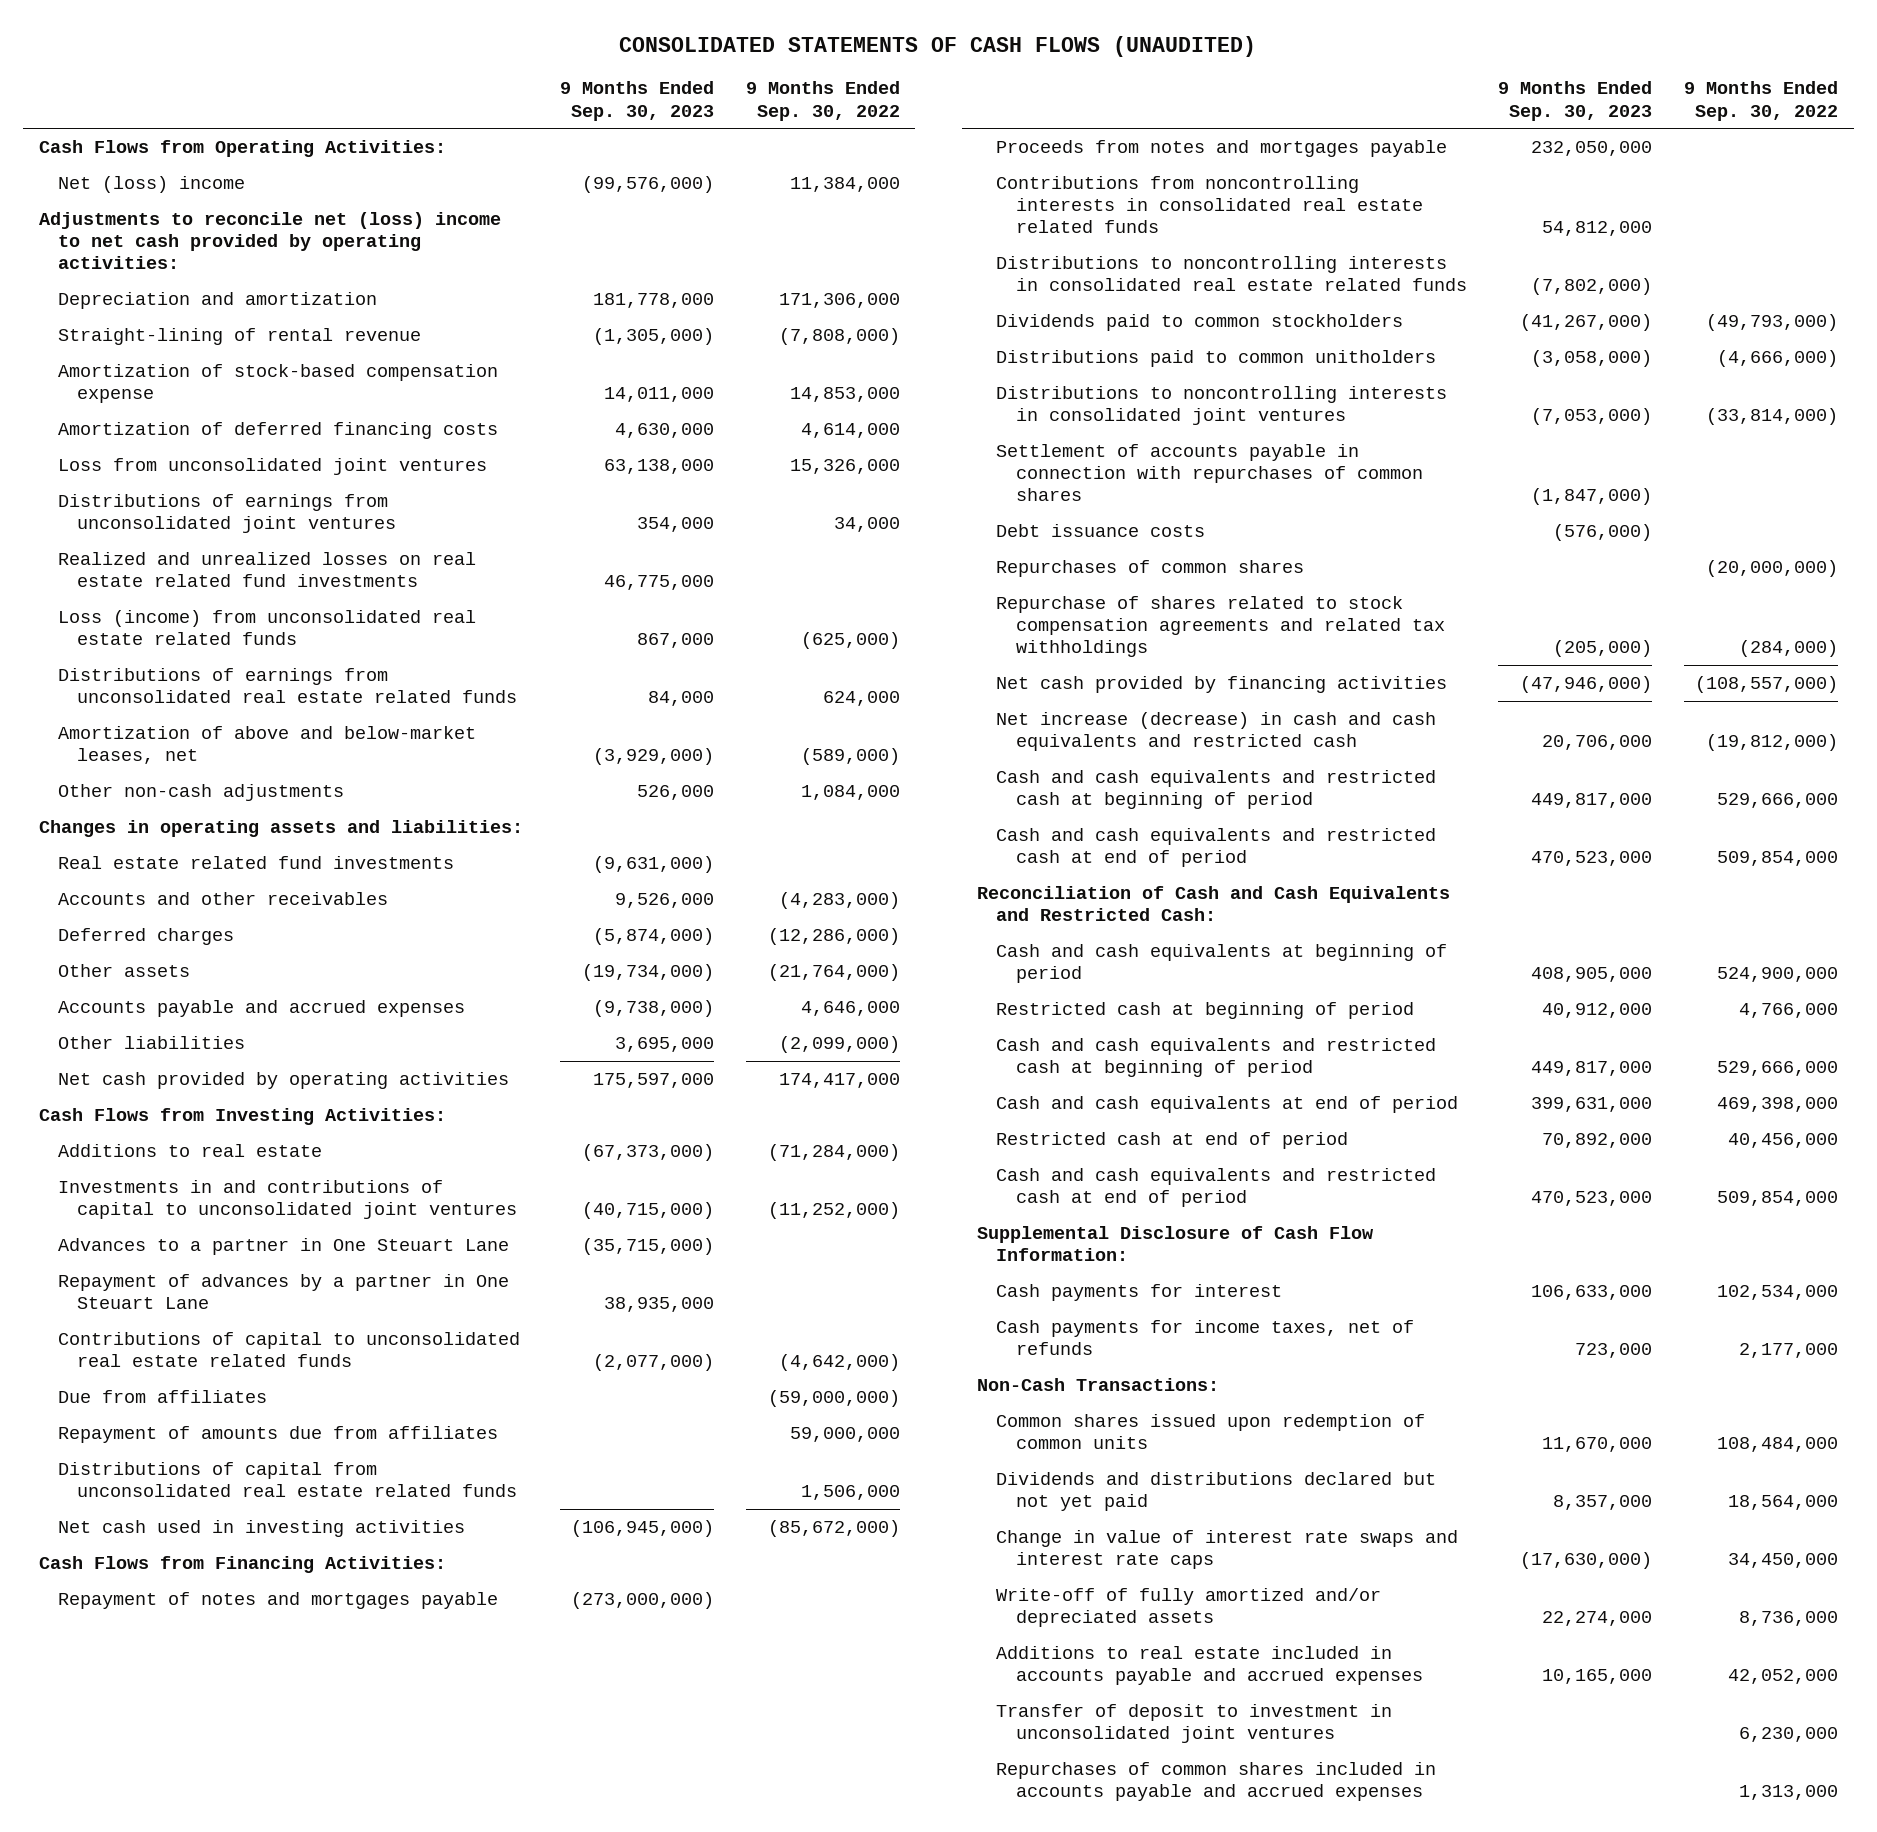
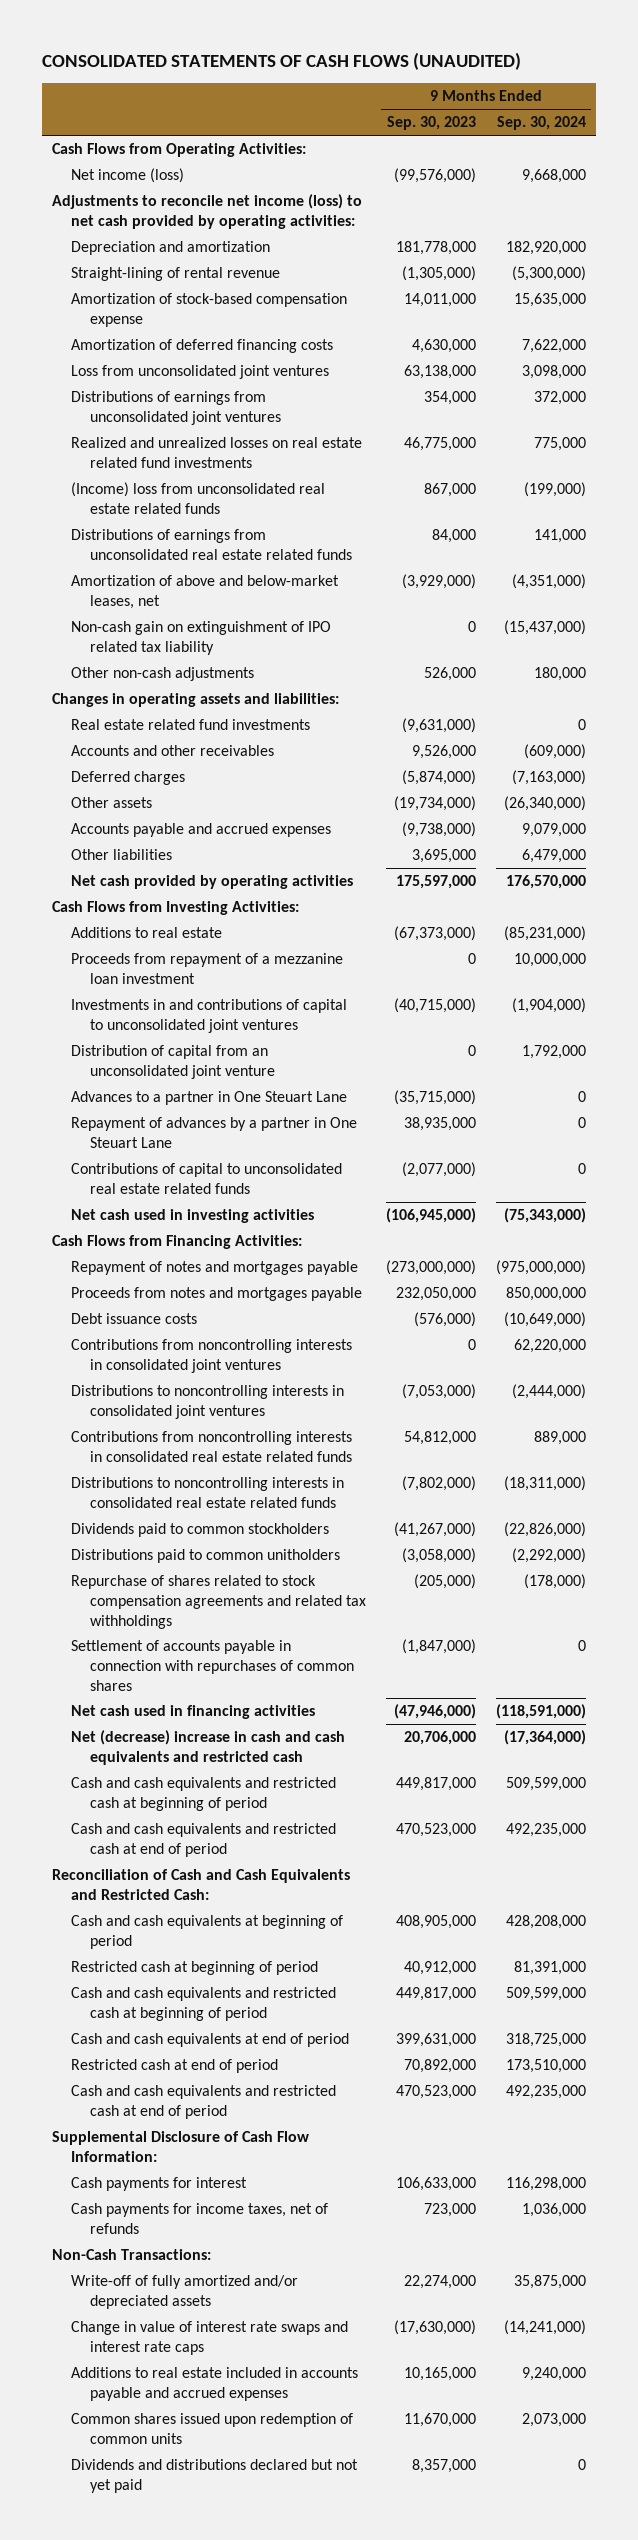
[745,81,900,121] 9 Months Ended Sep. 30, 2022 -> none
none -> [497,116,587,131] Sep. 30, 2024
[58,175,246,193] Net (loss) income -> [71,168,185,184] Net income (loss)
[39,211,502,270] Adjustments to reconcile net (loss) income to net cash provided by operating activities: -> [52,194,363,229] Adjustments to reconcile net income (loss) to net cash provided by operating activities:
[58,609,477,646] Loss (income) from unconsolidated real estate related funds -> [71,482,326,514] (Income) loss from unconsolidated real estate related funds
none -> [71,621,332,655] Non-cash gain on extinguishment of IPO related tax liability
none -> [71,953,344,984] Proceeds from repayment of a mezzanine loan investment
none -> [71,1045,276,1079] Distribution of capital from an unconsolidated joint venture
[58,1389,268,1403] Due from affiliates -> none
[58,1425,499,1443] Repayment of amounts due from affiliates -> none
[58,1461,518,1498] Distributions of capital from unconsolidated real estate related funds -> none
[996,523,1206,537] Debt issuance costs -> [71,1313,198,1325] Debt issuance costs
none -> [71,1339,353,1373] Contributions from noncontrolling interests in consolidated joint ventures
[996,385,1448,426] Distributions to noncontrolling interests in consolidated joint ventures -> [71,1385,345,1419] Distributions to noncontrolling interests in consolidated joint ventures
[996,559,1305,577] Repurchases of common shares -> none
[996,443,1423,502] Settlement of accounts payable in connection with repurchases of common shares -> [71,1640,355,1691] Settlement of accounts payable in connection with repurchases of common shares
[996,675,1448,693] Net cash provided by financing activities -> [71,1705,316,1720] Net cash used in financing activities
[996,711,1437,752] Net increase (decrease) in cash and cash equivalents and restricted cash -> [71,1730,346,1765] Net (decrease) increase in cash and cash equivalents and restricted cash
[996,1529,1459,1570] Change in value of interest rate swaps and interest rate caps -> [71,2321,349,2355] Change in value of interest rate swaps and interest rate caps
[996,1703,1393,1744] Transfer of deposit to investment in unconsolidated joint ventures -> none
[996,1761,1437,1802] Repurchases of common shares included in accounts payable and accrued expenses -> none
[996,1413,1426,1450] Common shares issued upon redemption of common units -> [71,2413,354,2444] Common shares issued upon redemption of common units
[996,1471,1437,1512] Dividends and distributions declared but not yet paid -> [71,2459,359,2493] Dividends and distributions declared but not yet paid

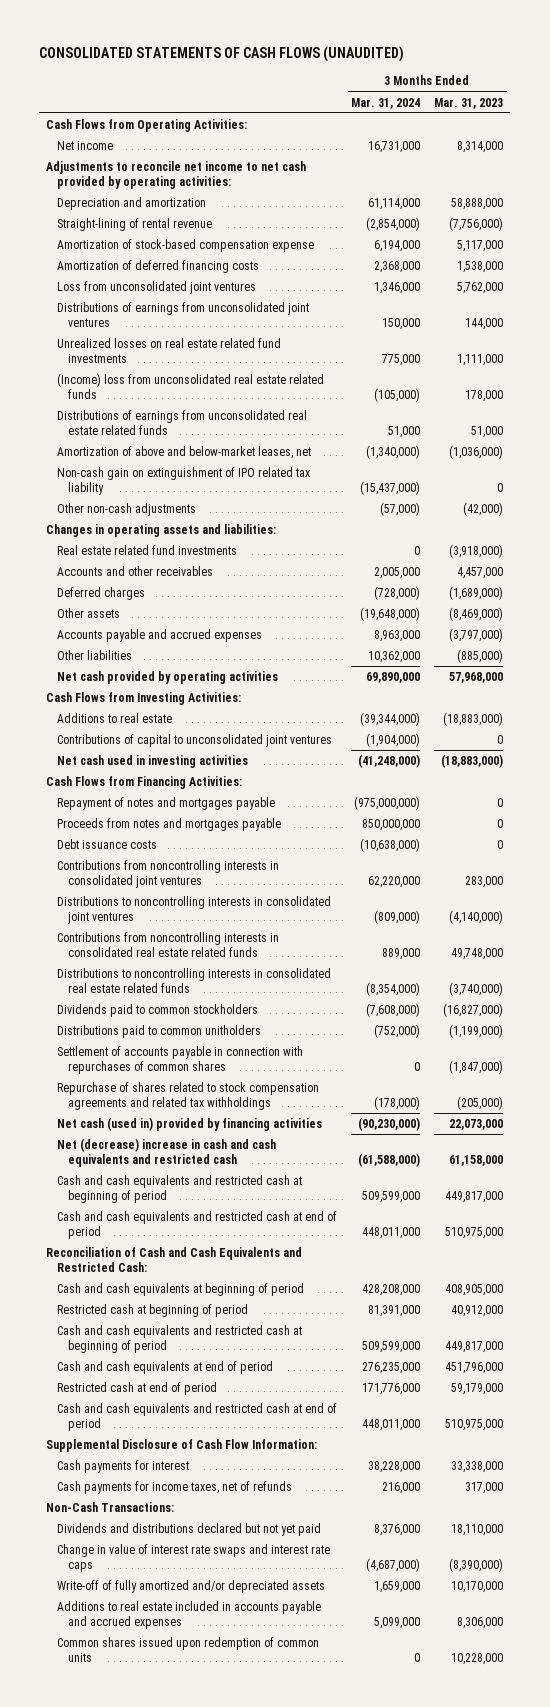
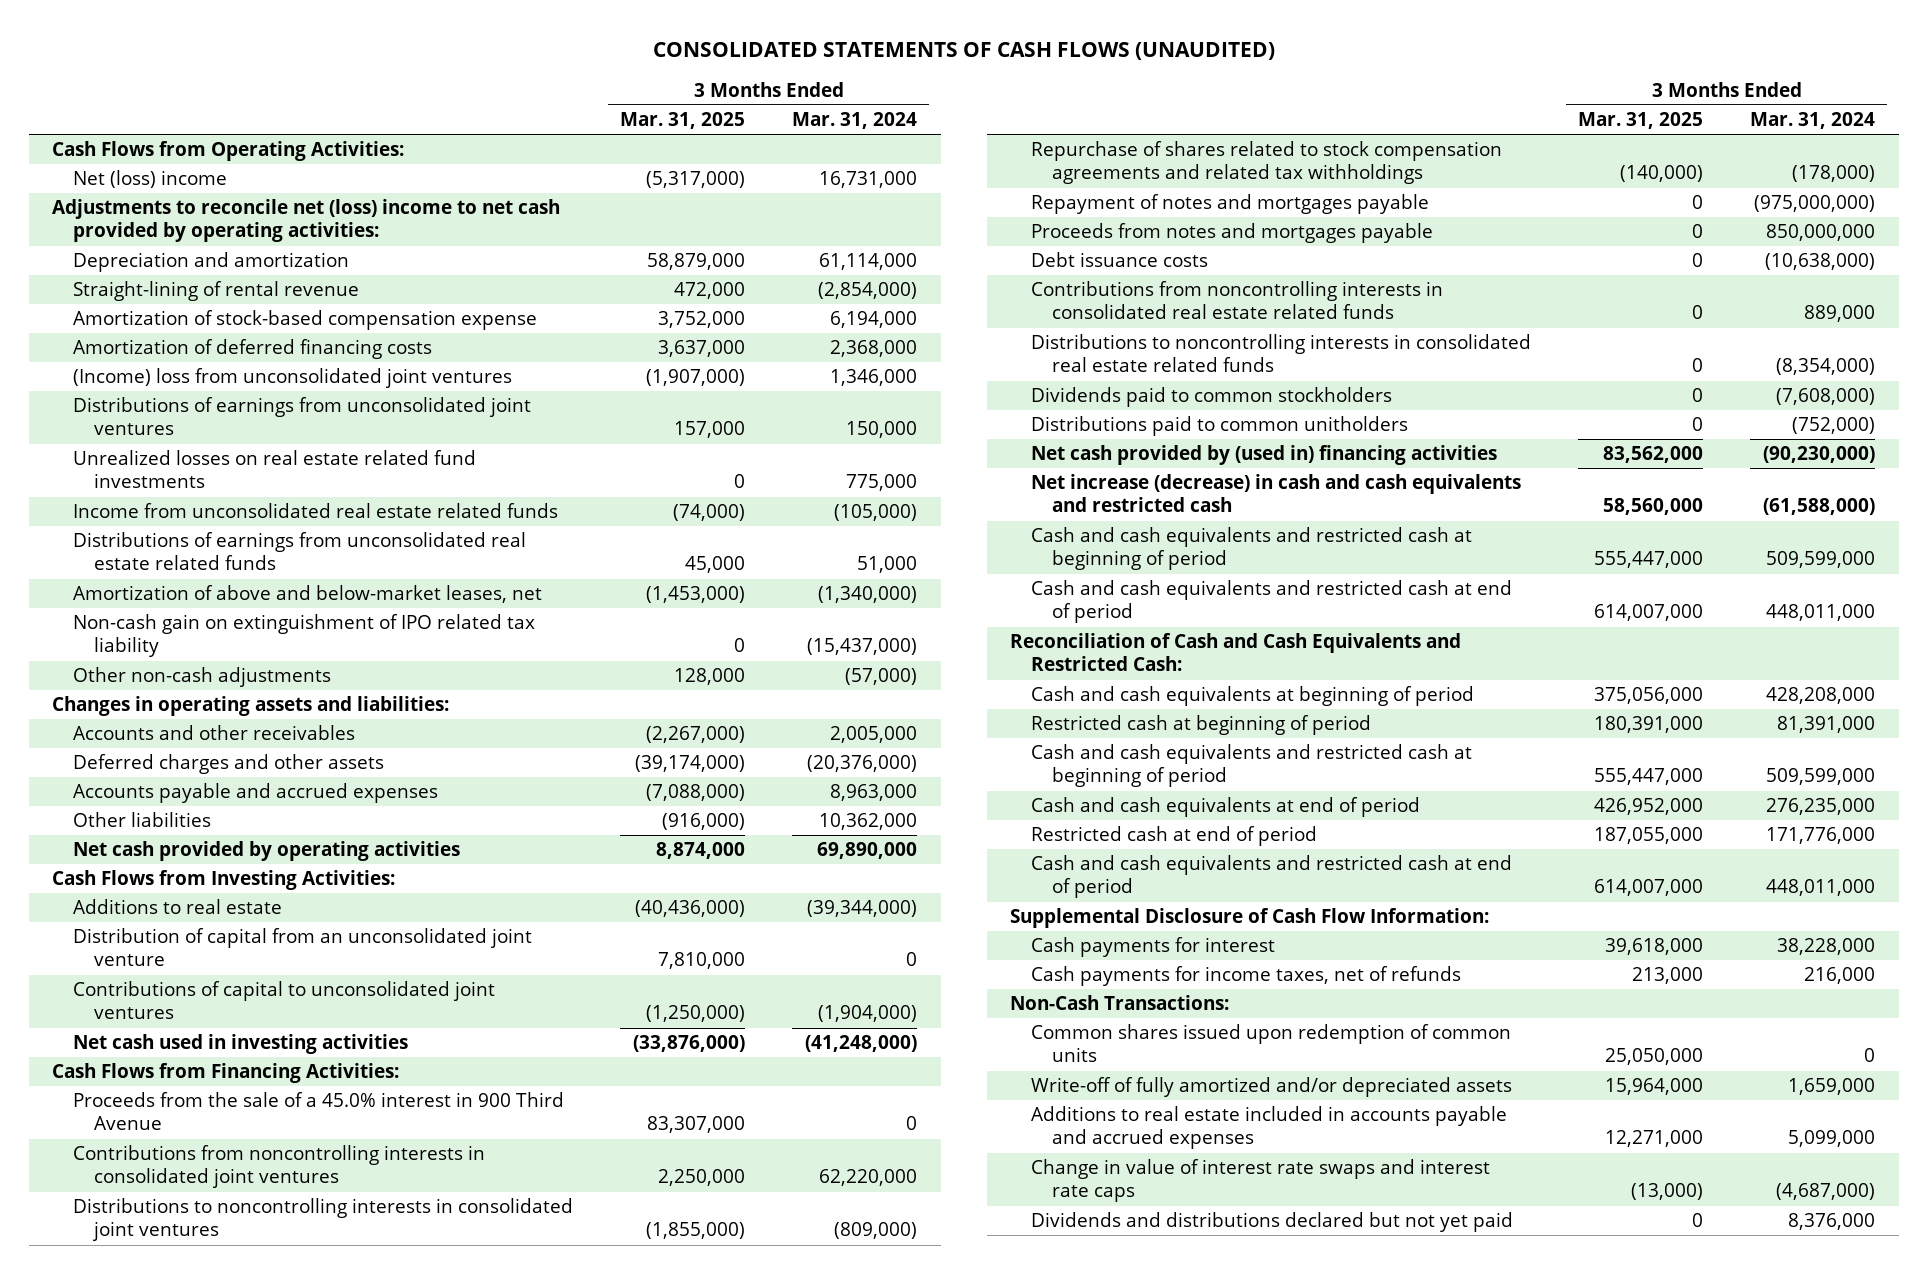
[434,97,504,109] Mar. 31, 2023 -> none
none -> [620,111,746,129] Mar. 31, 2025
[57,140,114,150] Net income -> [72,170,227,189] Net (loss) income
[46,160,307,189] Adjustments to reconcile net income to net cash provided by operating activities: -> [52,199,561,243] Adjustments to reconcile net (loss) income to net cash provided by operating activities:
[57,280,257,294] Loss from unconsolidated joint ventures -> [72,368,512,389] (Income) loss from unconsolidated joint ventures
[57,372,325,399] (Income) loss from unconsolidated real estate related funds -> [72,503,558,519] Income from unconsolidated real estate related funds
[57,544,238,555] Real estate related fund investments -> none
[57,586,146,600] Deferred charges -> none
[57,607,121,618] Other assets -> none
none -> [72,754,384,775] Deferred charges and other assets
none -> [72,928,532,967] Distribution of capital from an unconsolidated joint venture
none -> [72,1092,564,1131] Proceeds from the sale of a 45.0% interest in 900 Third Avenue
[57,859,280,888] Contributions from noncontrolling interests in consolidated joint ventures -> [72,1145,485,1189] Contributions from noncontrolling interests in consolidated joint ventures
[57,895,332,924] Distributions to noncontrolling interests in consolidated joint ventures -> [72,1198,573,1242] Distributions to noncontrolling interests in consolidated joint ventures
[57,1081,320,1110] Repurchase of shares related to stock compensation agreements and related tax withholdings -> [1031,141,1503,185] Repurchase of shares related to stock compensation agreements and related tax withholdings
[57,1045,304,1074] Settlement of accounts payable in connection with repurchases of common shares -> none
[57,1116,323,1131] Net cash (used in) provided by financing activities -> [1031,445,1498,466] Net cash provided by (used in) financing activities
[57,1137,277,1167] Net (decrease) increase in cash and cash equivalents and restricted cash -> [1031,474,1522,513] Net increase (decrease) in cash and cash equivalents and restricted cash
[57,1636,320,1662] Common shares issued upon redemption of common units -> [1031,1024,1512,1063] Common shares issued upon redemption of common units
[57,1543,331,1572] Change in value of interest rate swaps and interest rate caps -> [1031,1159,1491,1203] Change in value of interest rate swaps and interest rate caps
[57,1522,322,1536] Dividends and distributions declared but not yet paid -> [1031,1212,1514,1233] Dividends and distributions declared but not yet paid

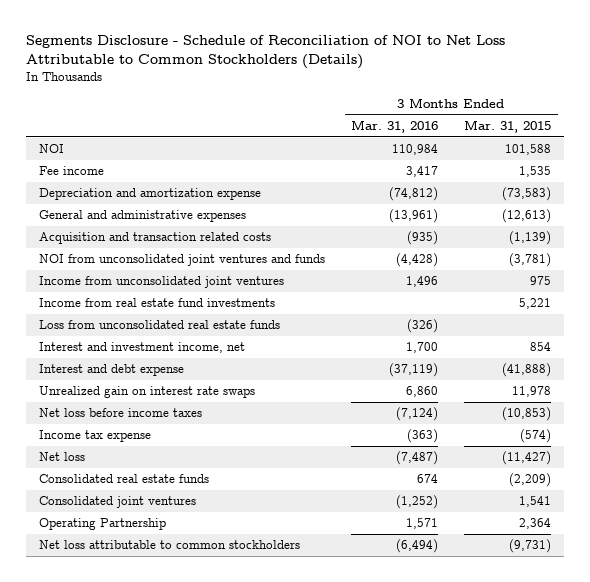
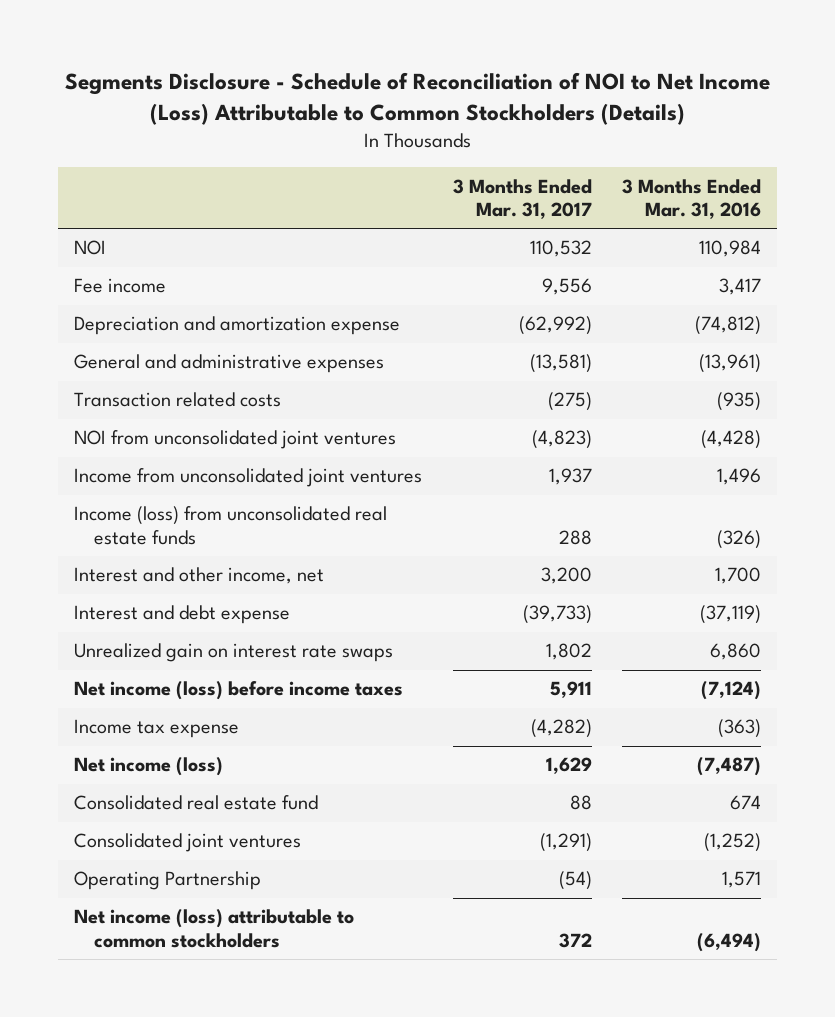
[25,34,505,69] Segments Disclosure - Schedule of Reconciliation of NOI to Net Loss Attributable to Common Stockholders (Details) -> [64,72,770,126] Segments Disclosure - Schedule of Reconciliation of NOI to Net Income (Loss) Attributable to Common Stockholders (Details)
[464,120,552,134] Mar. 31, 2015 -> none
none -> [452,178,592,220] 3 Months Ended Mar. 31, 2017
[38,232,271,245] Acquisition and transaction related costs -> [73,392,281,408] Transaction related costs
[38,254,325,267] NOI from unconsolidated joint ventures and funds -> [73,430,396,450] NOI from unconsolidated joint ventures
[38,298,275,308] Income from real estate fund investments -> none
[38,320,280,330] Loss from unconsolidated real estate funds -> [73,506,387,546] Income (loss) from unconsolidated real estate funds
[38,342,245,354] Interest and investment income, net -> [73,567,324,585] Interest and other income, net
[38,408,202,418] Net loss before income taxes -> [73,681,403,701] Net income (loss) before income taxes
[38,452,85,462] Net loss -> [73,757,223,777] Net income (loss)
[38,474,209,484] Consolidated real estate funds -> [73,795,318,811] Consolidated real estate fund
[38,540,300,550] Net loss attributable to common stockholders -> [73,909,354,949] Net income (loss) attributable to common stockholders

